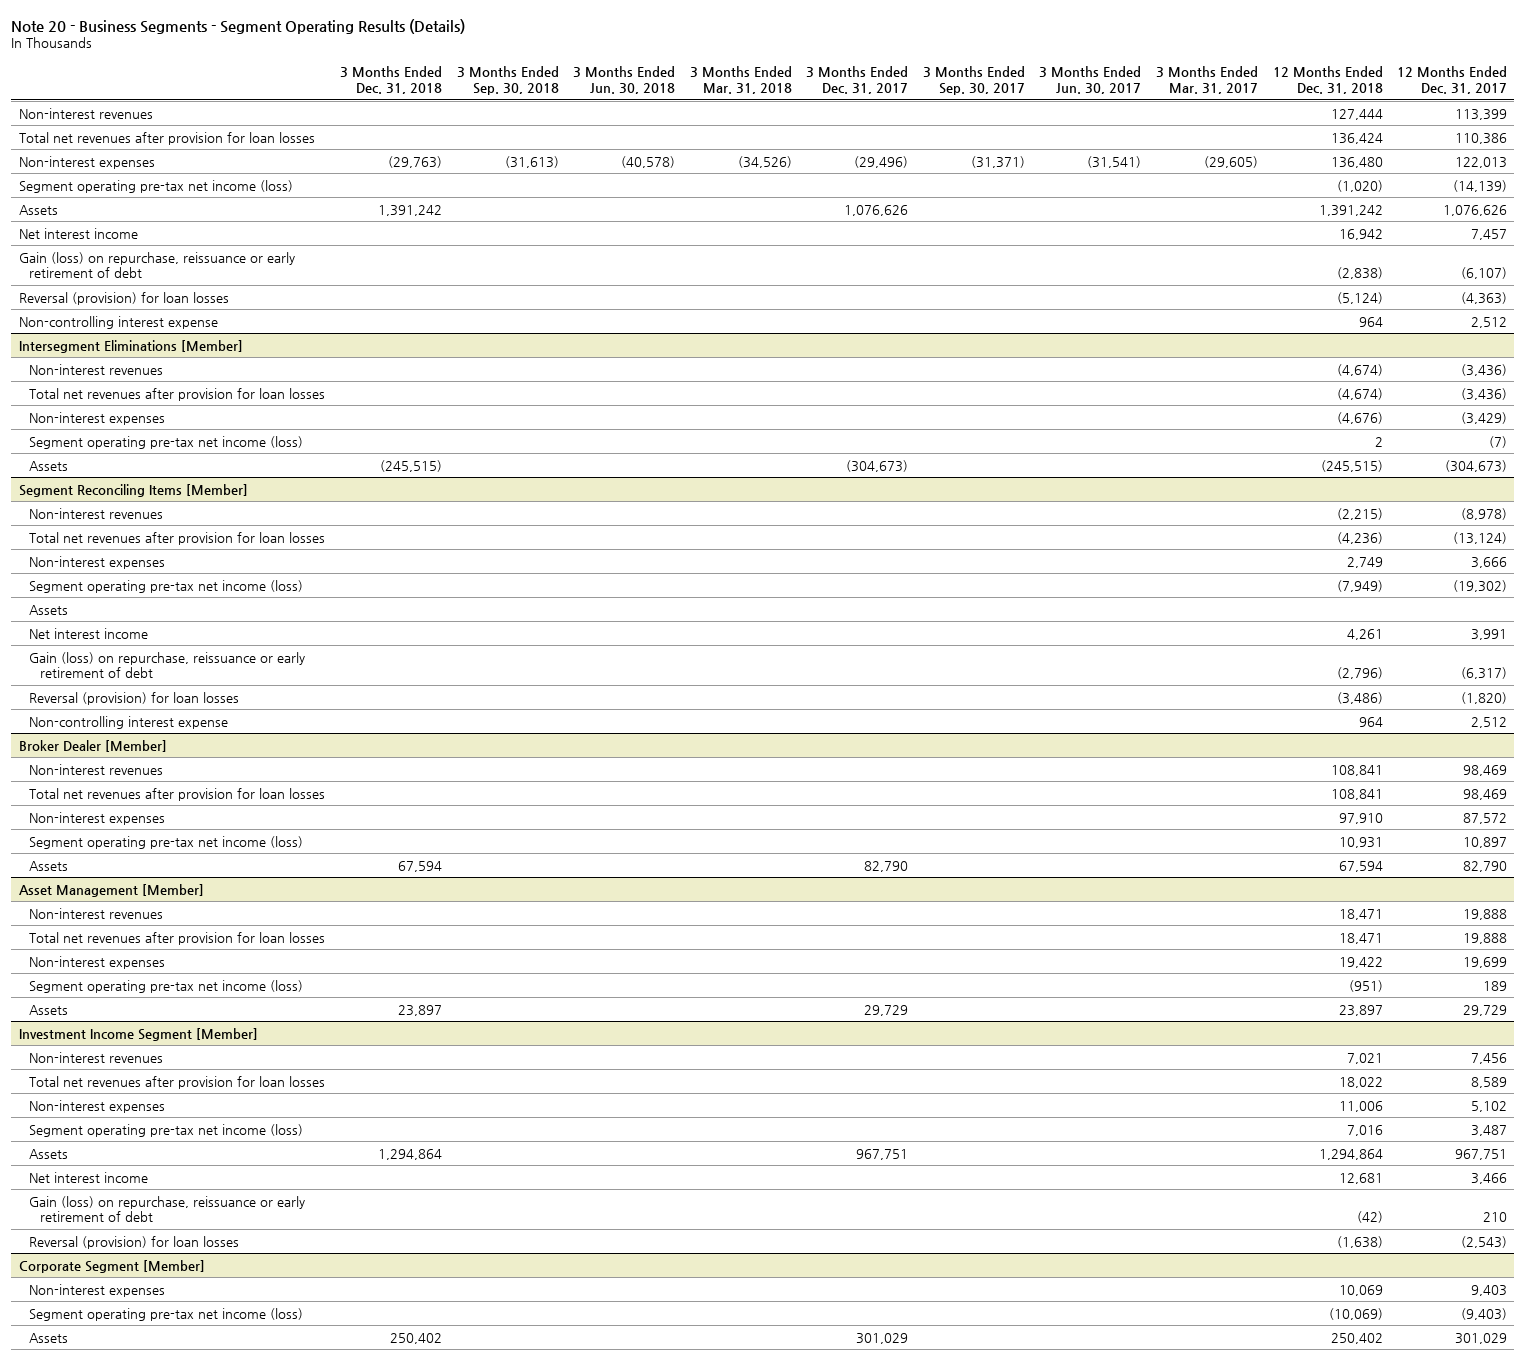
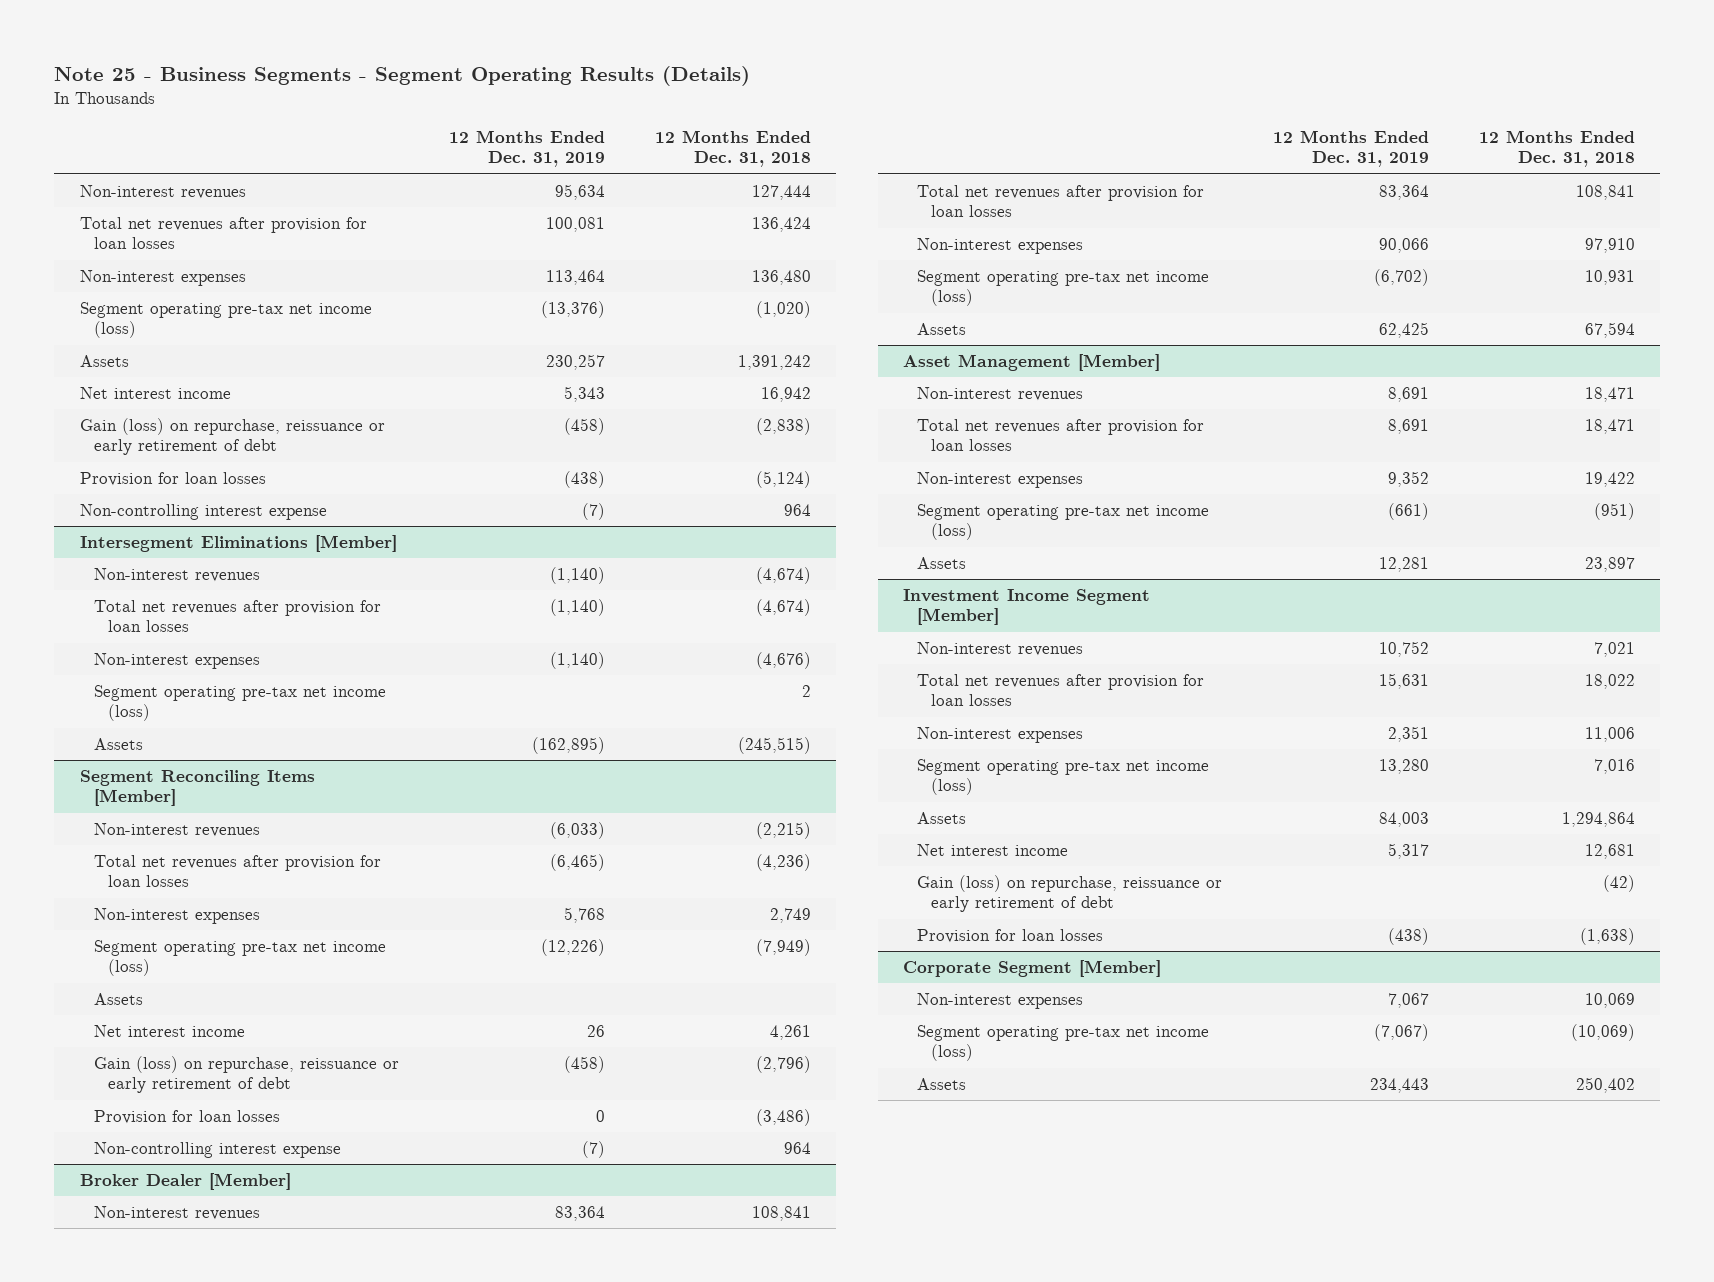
[11,18,466,34] Note 20 - Business Segments - Segment Operating Results (Details) -> [54,65,751,86] Note 25 - Business Segments - Segment Operating Results (Details)
[339,66,442,94] 3 Months Ended Dec. 31, 2018 -> none
[456,66,559,95] 3 Months Ended Sep. 30, 2018 -> none
[573,66,676,94] 3 Months Ended Jun. 30, 2018 -> none
[689,66,792,94] 3 Months Ended Mar. 31, 2018 -> none
[806,66,909,94] 3 Months Ended Dec. 31, 2017 -> none
[922,66,1025,95] 3 Months Ended Sep. 30, 2017 -> none
[1039,66,1142,94] 3 Months Ended Jun. 30, 2017 -> none
[1156,66,1259,94] 3 Months Ended Mar. 31, 2017 -> none
[1397,66,1508,94] 12 Months Ended Dec. 31, 2017 -> none
none -> [448,129,605,168] 12 Months Ended Dec. 31, 2019
[18,291,229,305] Reversal (provision) for loan losses -> [79,471,266,486] Provision for loan losses
[29,691,240,705] Reversal (provision) for loan losses -> [93,1109,280,1124] Provision for loan losses
[29,1235,240,1249] Reversal (provision) for loan losses -> [917,928,1104,943] Provision for loan losses

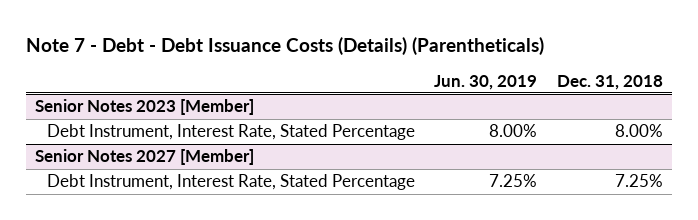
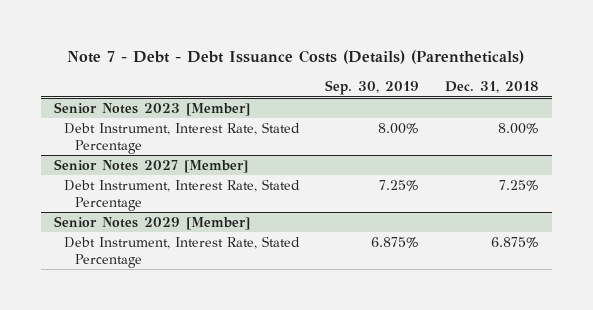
[434,74,538,90] Jun. 30, 2019 -> none
none -> [325,80,420,96] Sep. 30, 2019
none -> [53,216,250,231] Senior Notes 2029 [Member]
none -> [64,236,301,268] Debt Instrument, Interest Rate, Stated Percentage

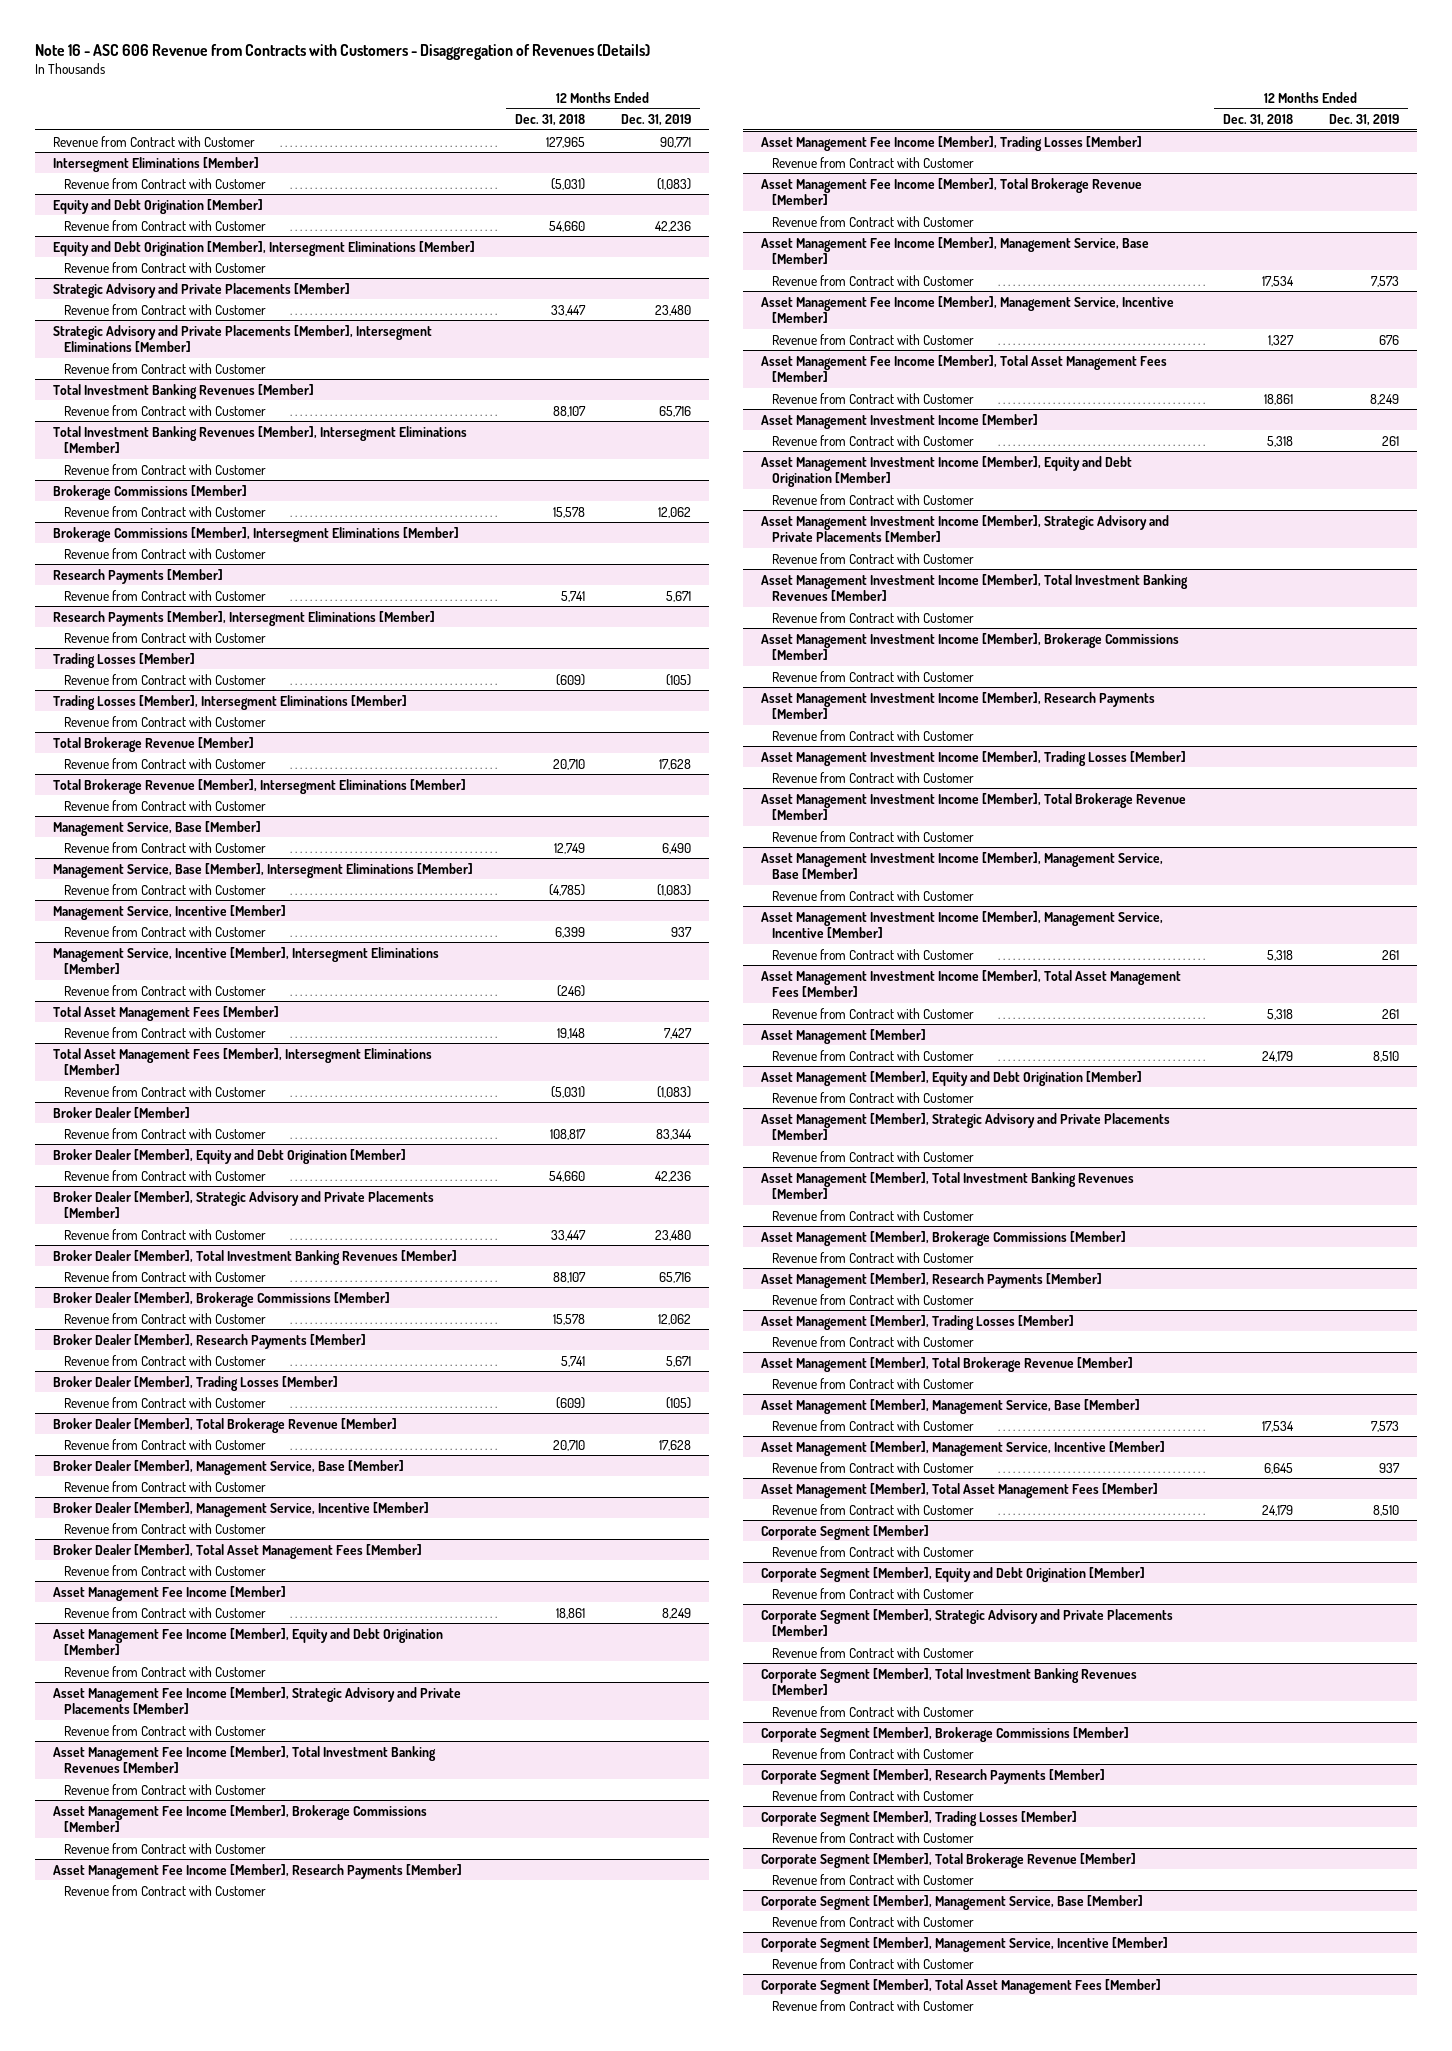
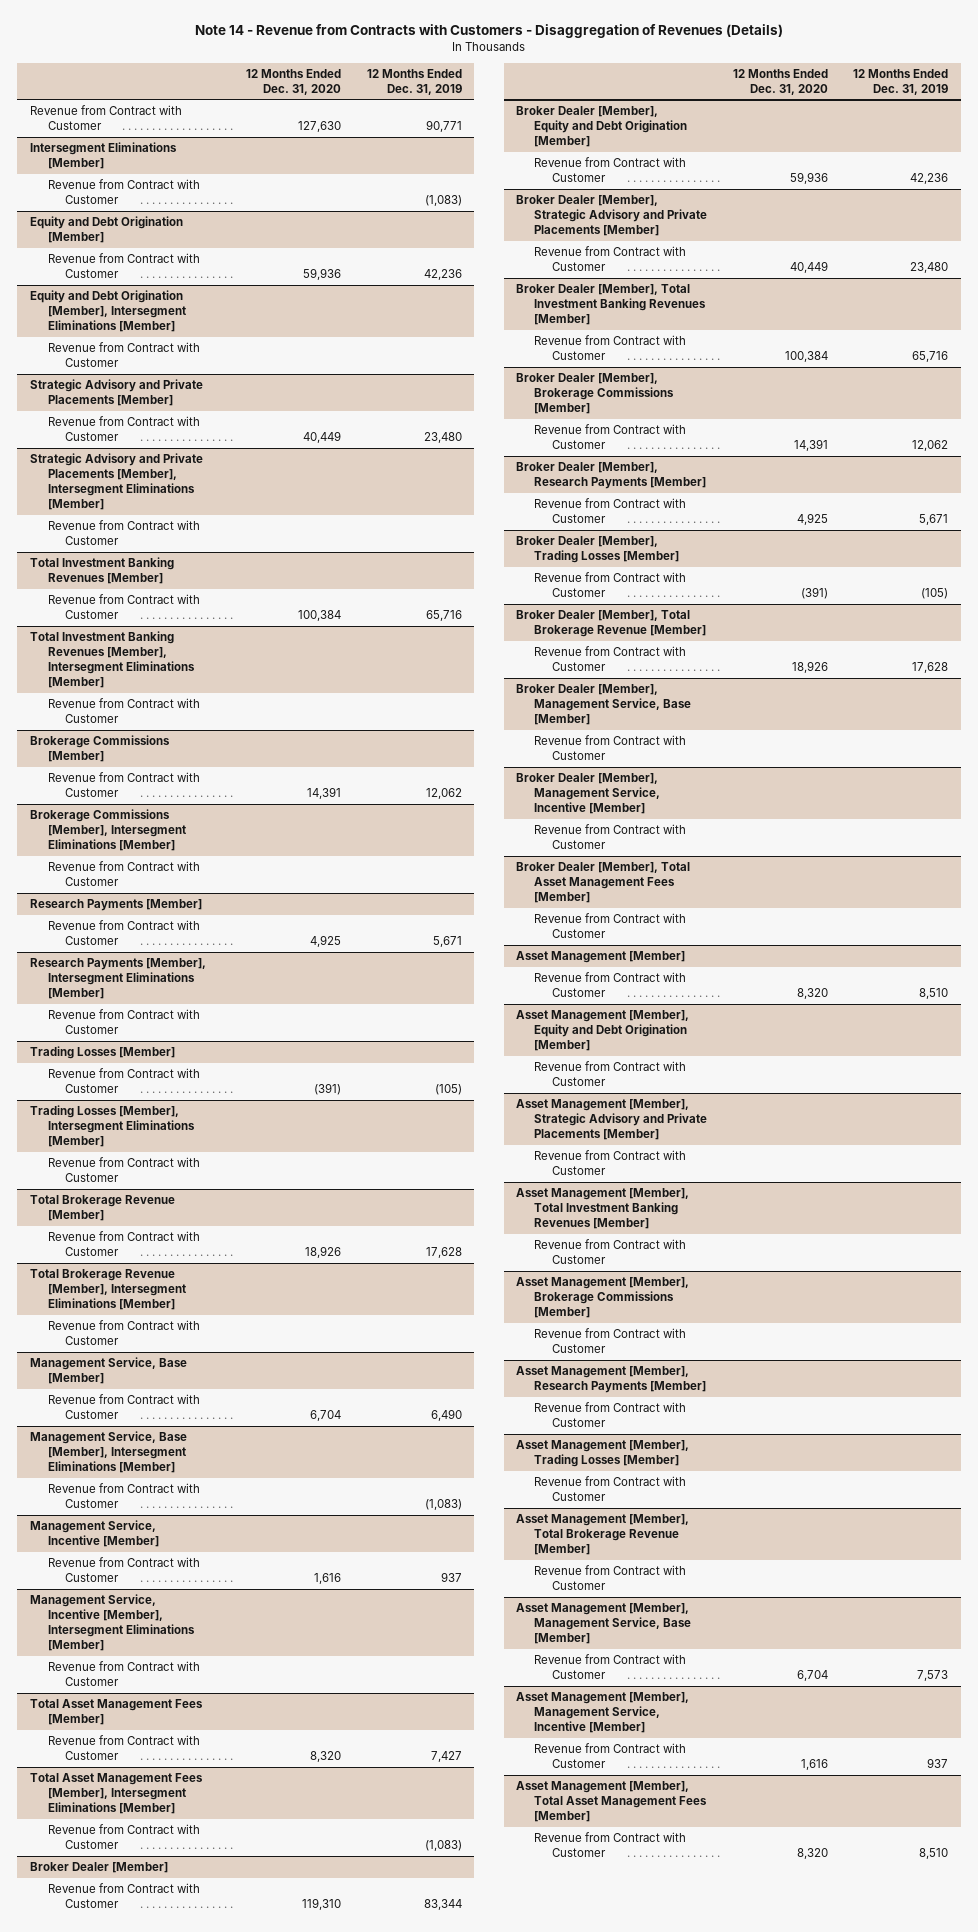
[34,43,650,60] Note 16 - ASC 606 Revenue from Contracts with Customers - Disaggregation of Revenues (Details) -> [194,24,783,39] Note 14 - Revenue from Contracts with Customers - Disaggregation of Revenues (Details)
[515,114,586,127] Dec. 31, 2018 -> none
none -> [246,68,342,95] 12 Months Ended Dec. 31, 2020
[52,1585,286,1601] Asset Management Fee Income [Member] -> none
[63,1606,266,1618] Revenue from Contract with Customer -> none
[52,1627,443,1656] Asset Management Fee Income [Member], Equity and Debt Origination [Member] -> none
[63,1665,266,1677] Revenue from Contract with Customer -> none
[52,1686,461,1715] Asset Management Fee Income [Member], Strategic Advisory and Private Placements [Member] -> none
[63,1724,266,1736] Revenue from Contract with Customer -> none
[52,1745,436,1774] Asset Management Fee Income [Member], Total Investment Banking Revenues [Member] -> none
[63,1783,266,1795] Revenue from Contract with Customer -> none
[52,1804,427,1833] Asset Management Fee Income [Member], Brokerage Commissions [Member] -> none
[63,1842,266,1854] Revenue from Contract with Customer -> none
[52,1863,462,1879] Asset Management Fee Income [Member], Research Payments [Member] -> none
[63,1884,266,1896] Revenue from Contract with Customer -> none
[760,135,1142,151] Asset Management Fee Income [Member], Trading Losses [Member] -> none
[771,156,974,168] Revenue from Contract with Customer -> none
[760,177,1142,206] Asset Management Fee Income [Member], Total Brokerage Revenue [Member] -> none
[771,215,974,227] Revenue from Contract with Customer -> none
[760,236,1149,265] Asset Management Fee Income [Member], Management Service, Base [Member] -> none
[771,274,974,286] Revenue from Contract with Customer -> none
[760,295,1174,324] Asset Management Fee Income [Member], Management Service, Incentive [Member] -> none
[771,333,974,345] Revenue from Contract with Customer -> none
[760,354,1167,383] Asset Management Fee Income [Member], Total Asset Management Fees [Member] -> none
[771,392,974,404] Revenue from Contract with Customer -> none
[760,413,1038,429] Asset Management Investment Income [Member] -> none
[771,434,974,446] Revenue from Contract with Customer -> none
[760,455,1132,488] Asset Management Investment Income [Member], Equity and Debt Origination [Member] -> none
[771,493,974,505] Revenue from Contract with Customer -> none
[760,514,1169,543] Asset Management Investment Income [Member], Strategic Advisory and Private Placements [Member] -> none
[771,552,974,564] Revenue from Contract with Customer -> none
[760,573,1188,602] Asset Management Investment Income [Member], Total Investment Banking Revenues [Member] -> none
[771,611,974,623] Revenue from Contract with Customer -> none
[760,632,1179,661] Asset Management Investment Income [Member], Brokerage Commissions [Member] -> none
[771,670,974,682] Revenue from Contract with Customer -> none
[760,691,1155,720] Asset Management Investment Income [Member], Research Payments [Member] -> none
[771,729,974,741] Revenue from Contract with Customer -> none
[760,750,1186,766] Asset Management Investment Income [Member], Trading Losses [Member] -> none
[771,771,974,783] Revenue from Contract with Customer -> none
[760,792,1186,821] Asset Management Investment Income [Member], Total Brokerage Revenue [Member] -> none
[771,830,974,842] Revenue from Contract with Customer -> none
[760,851,1163,880] Asset Management Investment Income [Member], Management Service, Base [Member] -> none
[771,889,974,901] Revenue from Contract with Customer -> none
[760,910,1163,939] Asset Management Investment Income [Member], Management Service, Incentive [Member] -> none
[771,948,974,960] Revenue from Contract with Customer -> none
[760,969,1181,998] Asset Management Investment Income [Member], Total Asset Management Fees [Member] -> none
[771,1007,974,1019] Revenue from Contract with Customer -> none
[760,1524,929,1540] Corporate Segment [Member] -> none
[771,1545,974,1557] Revenue from Contract with Customer -> none
[760,1566,1145,1582] Corporate Segment [Member], Equity and Debt Origination [Member] -> none
[771,1587,974,1599] Revenue from Contract with Customer -> none
[760,1608,1173,1637] Corporate Segment [Member], Strategic Advisory and Private Placements [Member] -> none
[771,1646,974,1658] Revenue from Contract with Customer -> none
[760,1667,1137,1696] Corporate Segment [Member], Total Investment Banking Revenues [Member] -> none
[771,1705,974,1717] Revenue from Contract with Customer -> none
[760,1726,1129,1742] Corporate Segment [Member], Brokerage Commissions [Member] -> none
[771,1747,974,1759] Revenue from Contract with Customer -> none
[760,1768,1105,1784] Corporate Segment [Member], Research Payments [Member] -> none
[771,1789,974,1801] Revenue from Contract with Customer -> none
[760,1810,1077,1826] Corporate Segment [Member], Trading Losses [Member] -> none
[771,1831,974,1843] Revenue from Contract with Customer -> none
[760,1852,1136,1868] Corporate Segment [Member], Total Brokerage Revenue [Member] -> none
[771,1873,974,1885] Revenue from Contract with Customer -> none
[760,1894,1143,1910] Corporate Segment [Member], Management Service, Base [Member] -> none
[771,1915,974,1927] Revenue from Contract with Customer -> none
[760,1936,1168,1952] Corporate Segment [Member], Management Service, Incentive [Member] -> none
[771,1957,974,1969] Revenue from Contract with Customer -> none
[760,1978,1161,1994] Corporate Segment [Member], Total Asset Management Fees [Member] -> none
[771,1999,974,2011] Revenue from Contract with Customer -> none

